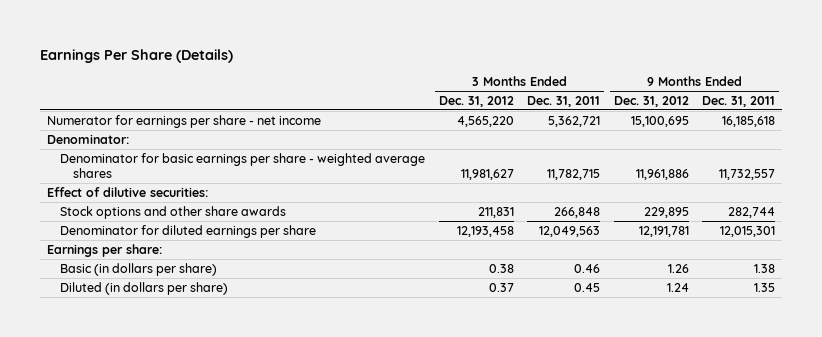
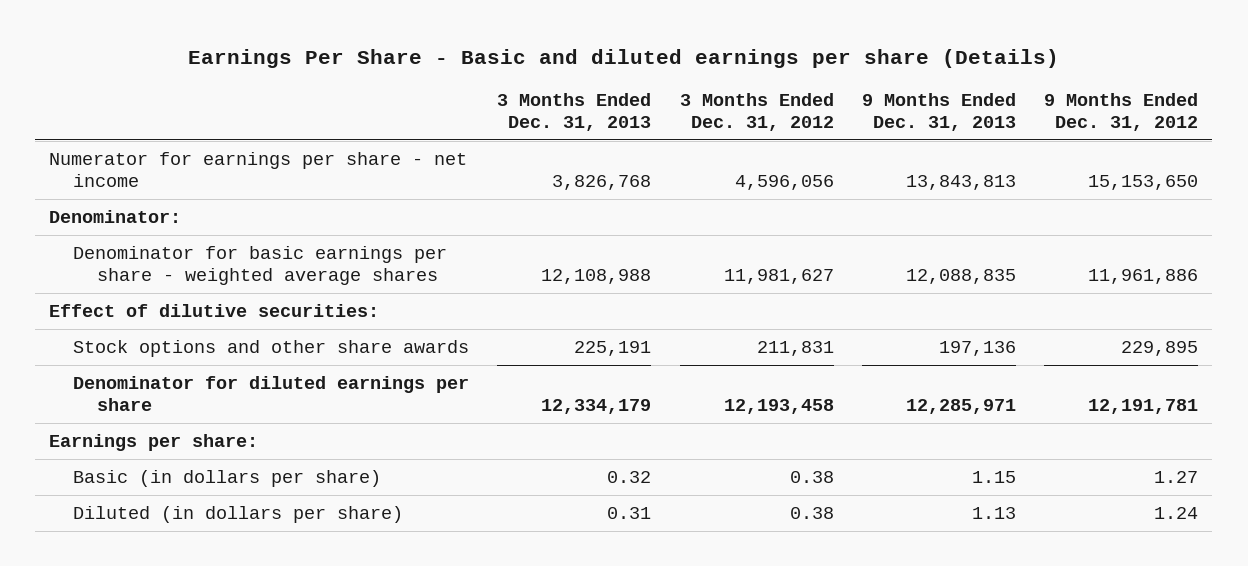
[40,48,234,63] Earnings Per Share (Details) -> [187,48,1059,68] Earnings Per Share - Basic and diluted earnings per share (Details)
[527,95,601,107] Dec. 31, 2011 -> none
[702,95,776,107] Dec. 31, 2011 -> none
none -> [497,92,652,131] 3 Months Ended Dec. 31, 2013
none -> [861,92,1016,131] 9 Months Ended Dec. 31, 2013
[456,115,514,127] 4,565,220 -> [734,174,834,190] 4,596,056
[630,115,689,127] 15,100,695 -> [1088,174,1199,190] 15,153,650
[667,263,689,273] 1.26 -> [1154,471,1199,484] 1.27
[488,282,514,292] 0.37 -> [789,507,834,520] 0.38

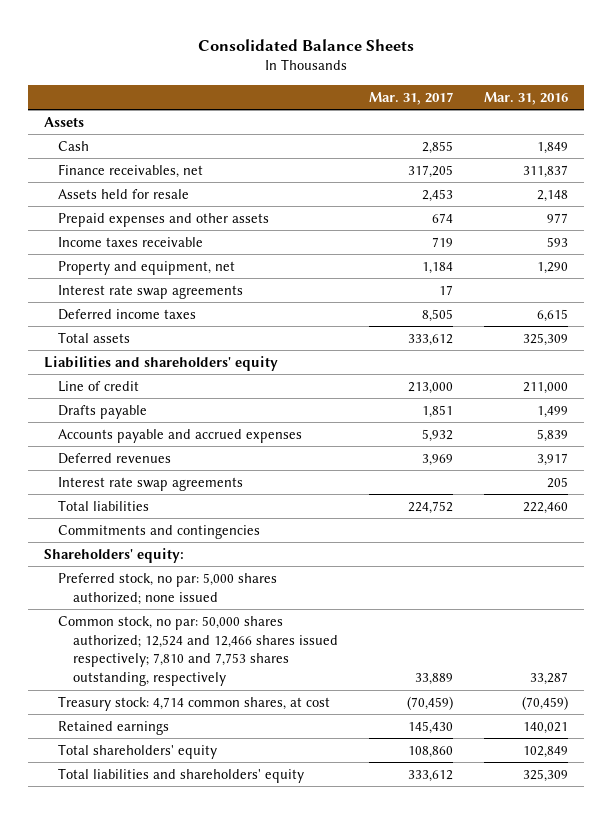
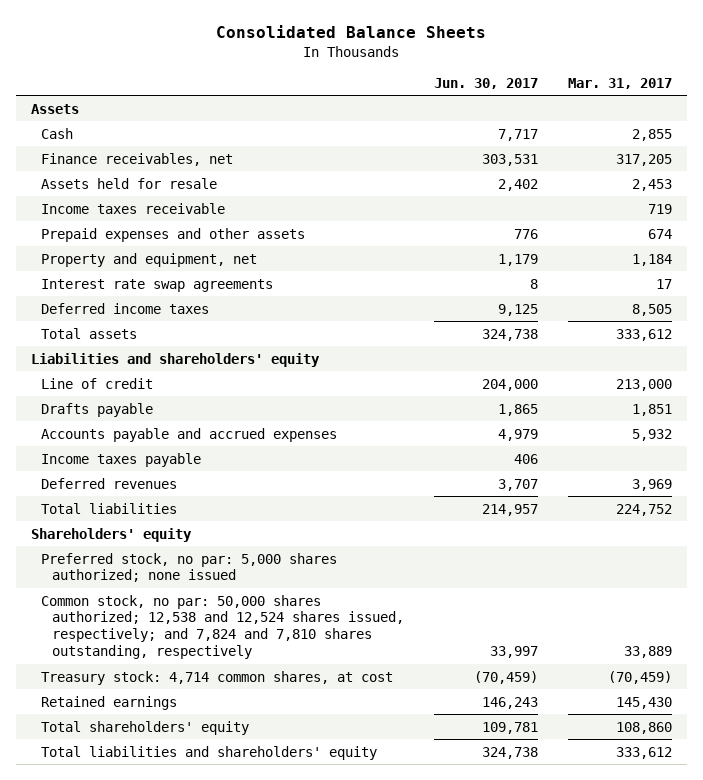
[484,91,569,105] Mar. 31, 2016 -> none
none -> [433,78,538,90] Jun. 30, 2017
[58,212,270,227] Prepaid expenses and other assets -> [41,227,306,242] Prepaid expenses and other assets
none -> [41,452,202,467] Income taxes payable
[58,476,244,491] Interest rate swap agreements -> none
[58,524,261,539] Commitments and contingencies -> none
[44,547,185,563] Shareholders' equity: -> [31,527,193,542] Shareholders' equity
[58,615,338,687] Common stock, no par: 50,000 shares authorized; 12,524 and 12,466 shares issued respectively; 7,810 and 7,753 shares outstanding, respectively -> [41,594,404,660] Common stock, no par: 50,000 shares authorized; 12,538 and 12,524 shares issued, respectively; and 7,824 and 7,810 shares outstanding, respectively

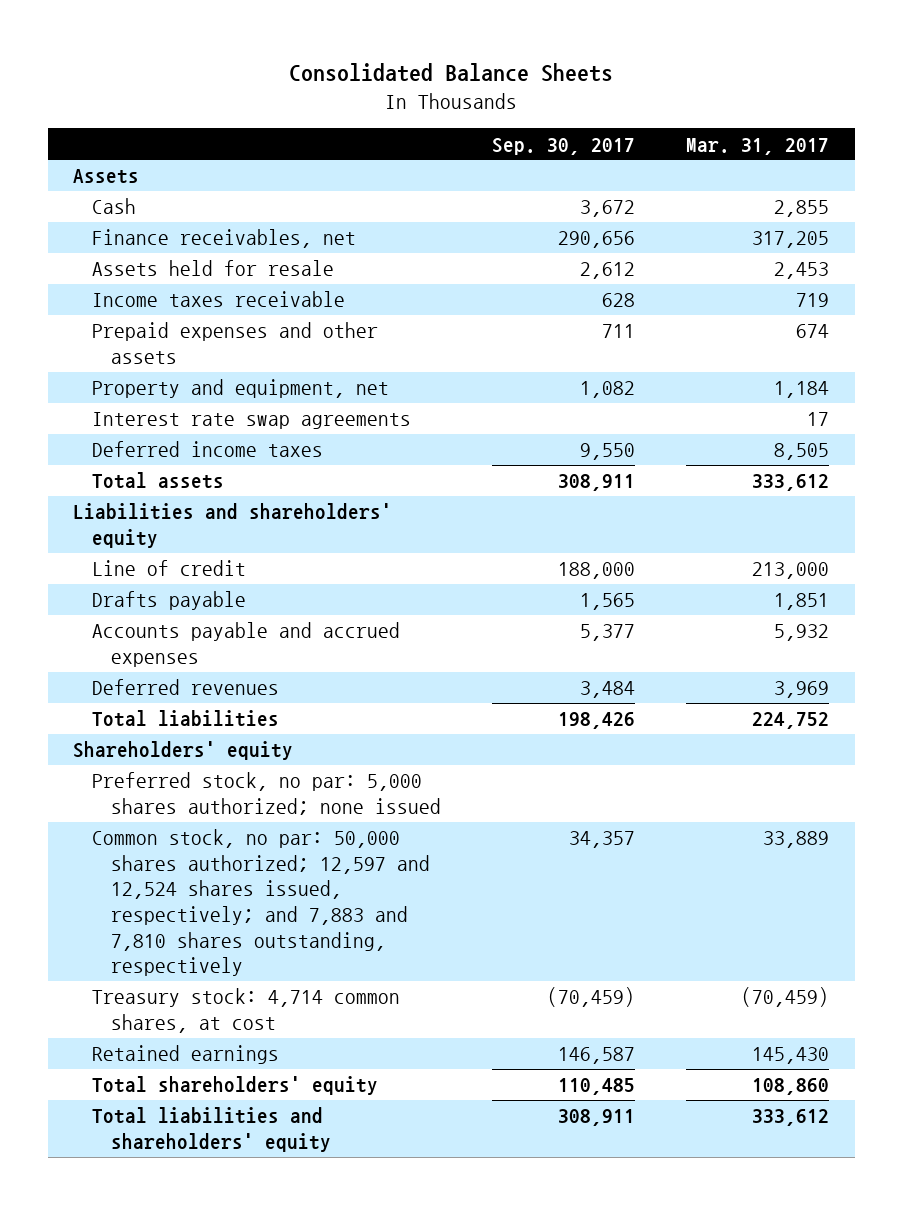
[433,78,538,90] Jun. 30, 2017 -> none
none -> [492,137,636,155] Sep. 30, 2017
[41,452,202,467] Income taxes payable -> none
[41,594,404,660] Common stock, no par: 50,000 shares authorized; 12,538 and 12,524 shares issued, respectively; and 7,824 and 7,810 shares outstanding, respectively -> [92,829,431,977] Common stock, no par: 50,000 shares authorized; 12,597 and 12,524 shares issued, respectively; and 7,883 and 7,810 shares outstanding, respectively

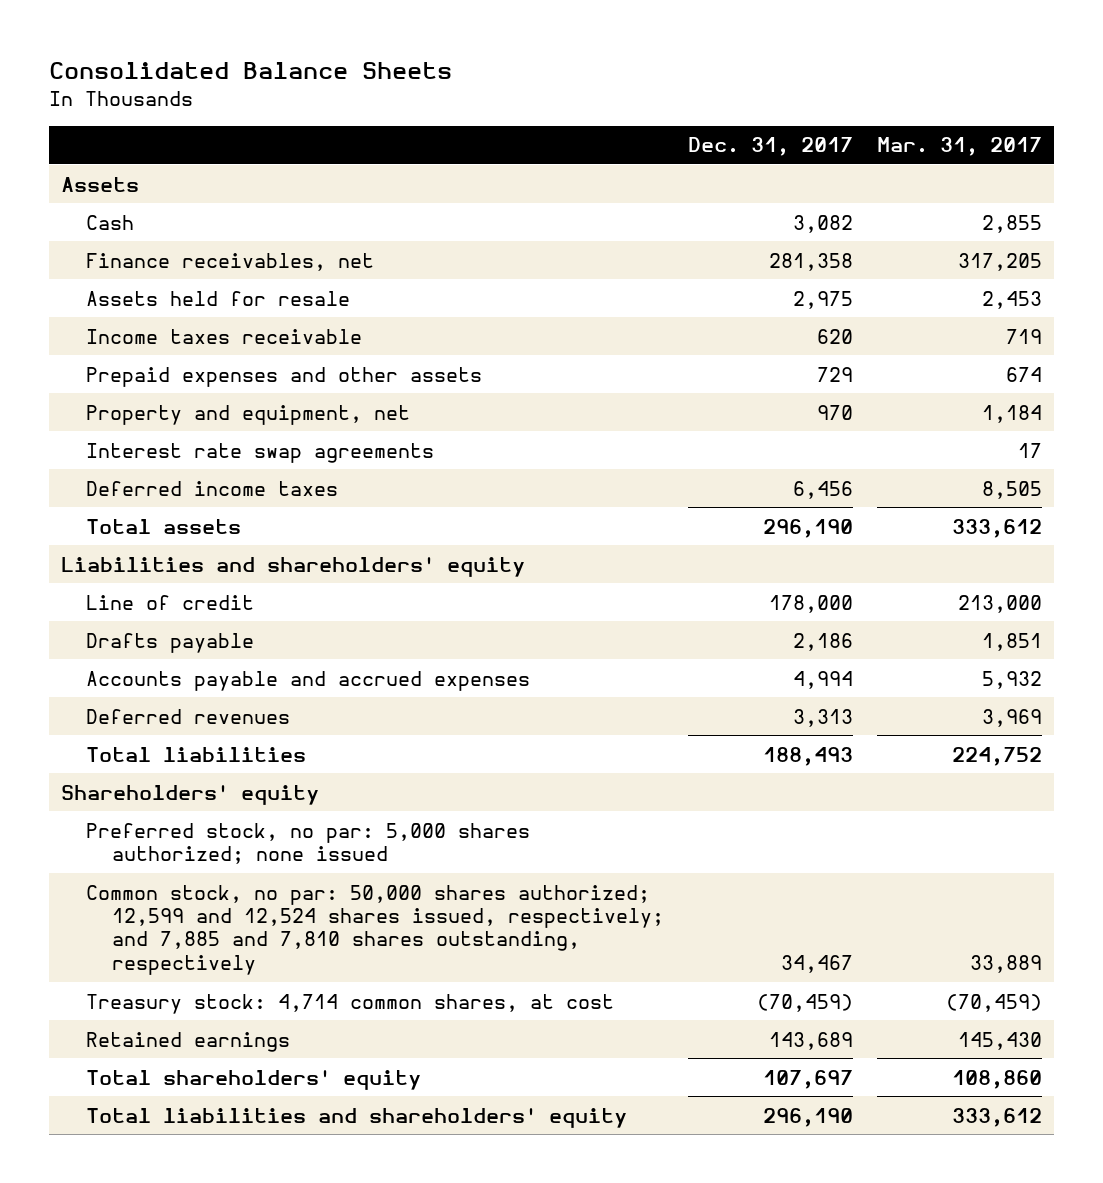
[492,137,636,155] Sep. 30, 2017 -> none
none -> [687,137,853,157] Dec. 31, 2017
[92,829,431,977] Common stock, no par: 50,000 shares authorized; 12,597 and 12,524 shares issued, respectively; and 7,883 and 7,810 shares outstanding, respectively -> [86,884,664,975] Common stock, no par: 50,000 shares authorized; 12,599 and 12,524 shares issued, respectively; and 7,885 and 7,810 shares outstanding, respectively

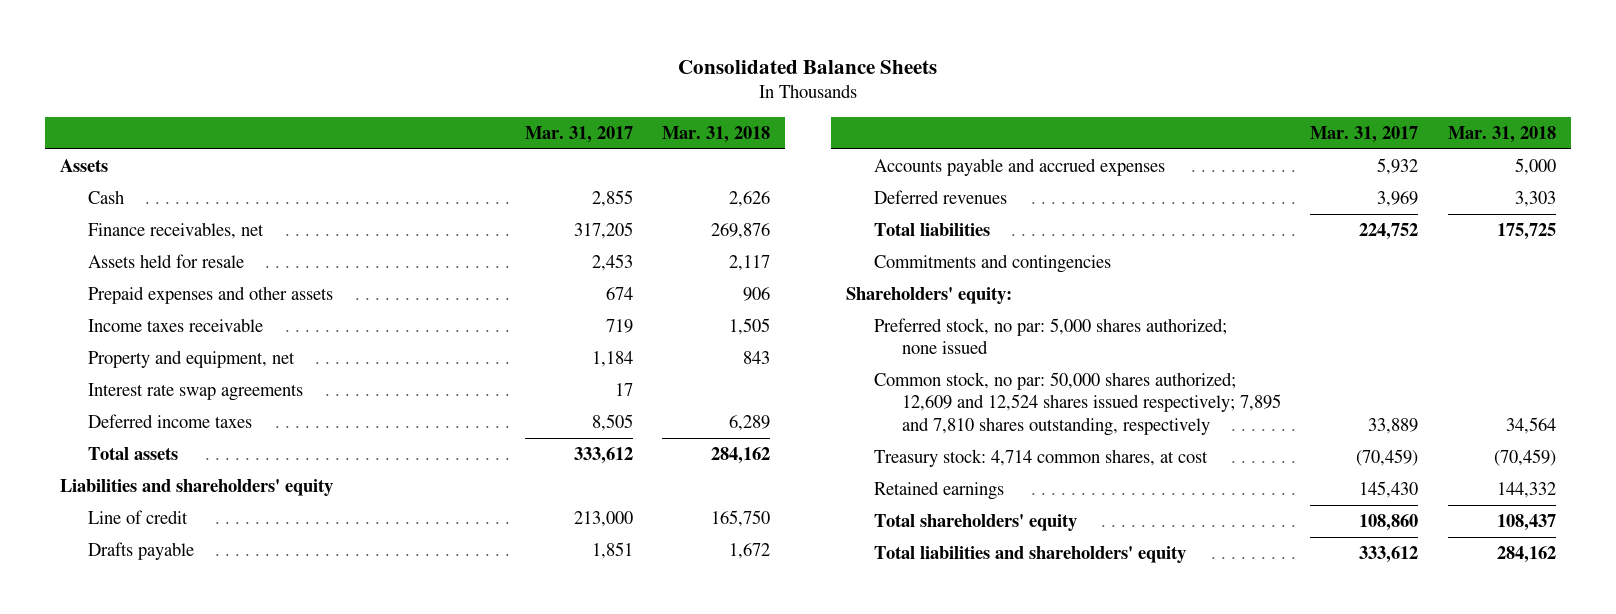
[687,137,853,157] Dec. 31, 2017 -> none
none -> [662,125,771,143] Mar. 31, 2018
[86,328,363,344] Income taxes receivable -> [87,318,263,333] Income taxes receivable
none -> [873,254,1111,274] Commitments and contingencies
[60,784,319,805] Shareholders' equity -> [845,287,1012,305] Shareholders' equity:
[86,884,664,975] Common stock, no par: 50,000 shares authorized; 12,599 and 12,524 shares issued, respectively; and 7,885 and 7,810 shares outstanding, respectively -> [873,372,1281,436] Common stock, no par: 50,000 shares authorized; 12,609 and 12,524 shares issued respectively; 7,895 and 7,810 shares outstanding, respectively

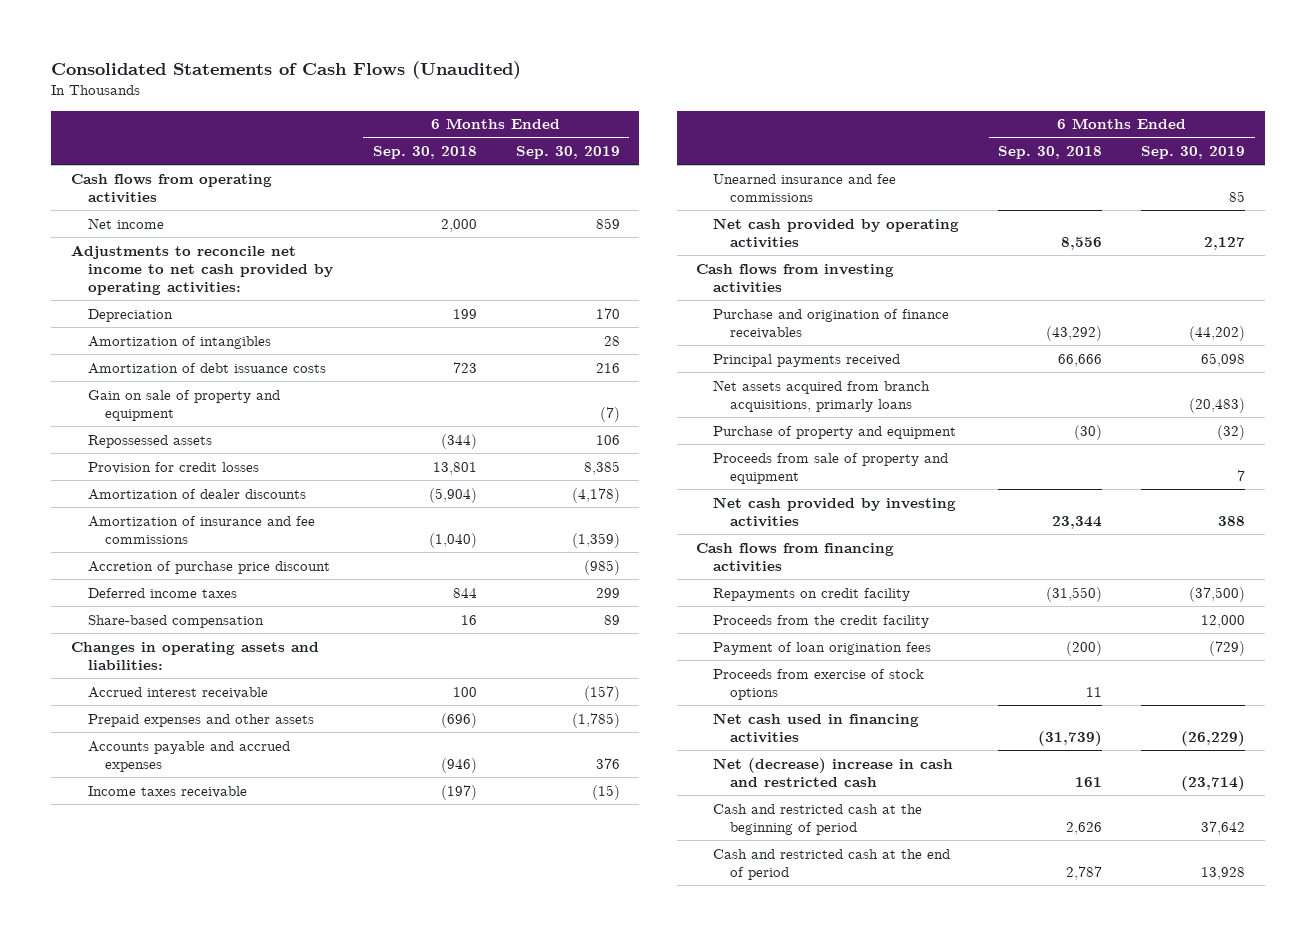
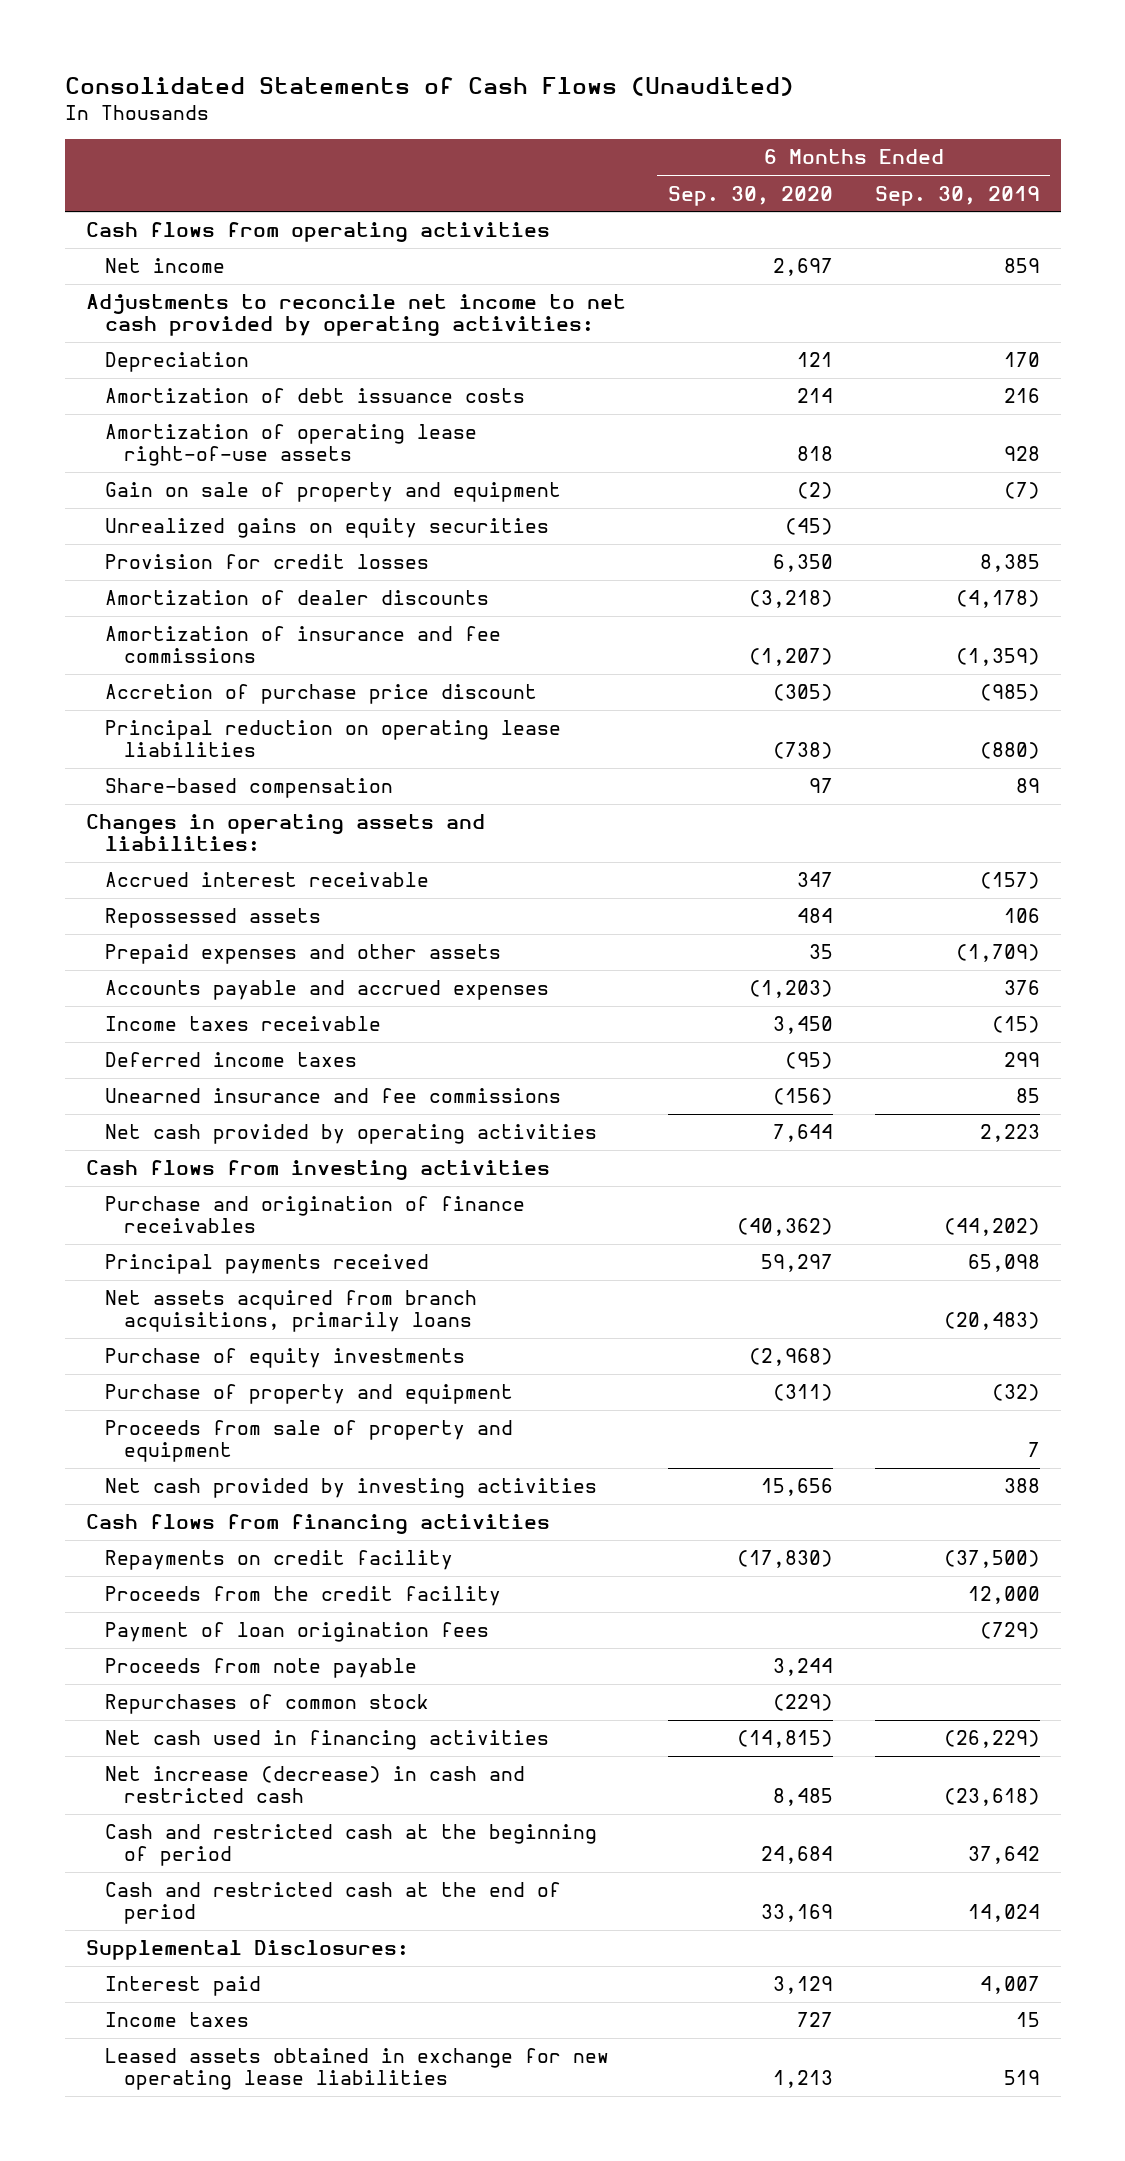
[372,146,477,160] Sep. 30, 2018 -> none
none -> [667,185,833,206] Sep. 30, 2020
[87,335,271,349] Amortization of intangibles -> none
none -> [104,424,477,467] Amortization of operating lease right-of-use assets
none -> [104,518,549,539] Unrealized gains on equity securities
none -> [104,720,561,758] Principal reduction on operating lease liabilities
[87,434,212,448] Repossessed assets -> [104,908,321,929] Repossessed assets
[571,712,620,728] (1,785) -> [955,944,1040,963] (1,709)
[87,587,237,598] Deferred income taxes -> [104,1052,357,1068] Deferred income taxes
[1204,236,1246,250] 2,127 -> [979,1124,1040,1143] 2,223
[713,379,931,412] Net assets acquired from branch acquisitions, primarly loans -> [104,1290,477,1333] Net assets acquired from branch acquisitions, primarily loans
none -> [104,1348,465,1369] Purchase of equity investments
[713,668,925,700] Proceeds from exercise of stock options -> none
none -> [104,1658,417,1679] Proceeds from note payable
none -> [104,1694,429,1715] Repurchases of common stock
[713,757,954,787] Net (decrease) increase in cash and restricted cash -> [104,1766,525,1804] Net increase (decrease) in cash and restricted cash
[1181,775,1246,791] (23,714) -> [943,1788,1040,1807] (23,618)
[1201,866,1246,880] 13,928 -> [967,1904,1040,1923] 14,024
none -> [85,1940,409,1961] Supplemental Disclosures:
none -> [104,1976,261,1997] Interest paid
none -> [104,2012,249,2028] Income taxes
none -> [104,2048,609,2091] Leased assets obtained in exchange for new operating lease liabilities

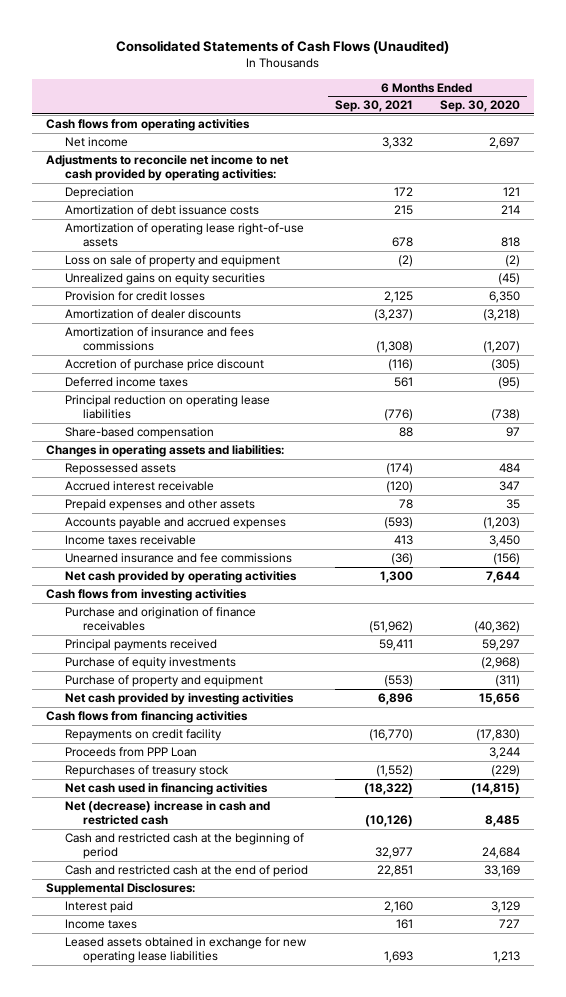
[874,185,1040,206] Sep. 30, 2019 -> none
none -> [334,100,413,113] Sep. 30, 2021
[104,482,561,503] Gain on sale of property and equipment -> [64,254,280,267] Loss on sale of property and equipment
[104,626,501,664] Amortization of insurance and fee commissions -> [64,326,254,352] Amortization of insurance and fees commissions
[104,1052,357,1068] Deferred income taxes -> [64,376,188,387] Deferred income taxes
[104,872,429,888] Accrued interest receivable -> [64,480,214,491] Accrued interest receivable
[104,1290,477,1333] Net assets acquired from branch acquisitions, primarily loans -> none
[104,1420,513,1463] Proceeds from sale of property and equipment -> none
[104,1586,501,1607] Proceeds from the credit facility -> none
[104,1622,489,1643] Payment of loan origination fees -> none
[104,1658,417,1679] Proceeds from note payable -> [64,746,197,757] Proceeds from PPP Loan
[104,1694,429,1715] Repurchases of common stock -> [64,764,229,777] Repurchases of treasury stock
[104,1766,525,1804] Net increase (decrease) in cash and restricted cash -> [64,800,270,826] Net (decrease) increase in cash and restricted cash

